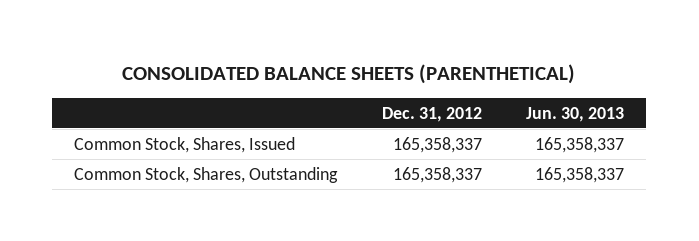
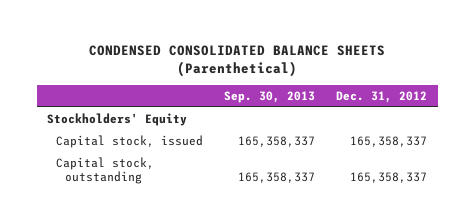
[122,63,576,84] CONSOLIDATED BALANCE SHEETS (PARENTHETICAL) -> [89,44,386,78] CONDENSED CONSOLIDATED BALANCE SHEETS (Parenthetical)
[526,106,625,122] Jun. 30, 2013 -> none
none -> [224,90,316,103] Sep. 30, 2013
none -> [47,112,188,126] Stockholders' Equity
[74,136,296,153] Common Stock, Shares, Issued -> [55,134,203,148] Capital stock, issued
[74,166,339,183] Common Stock, Shares, Outstanding -> [55,156,154,184] Capital stock, outstanding

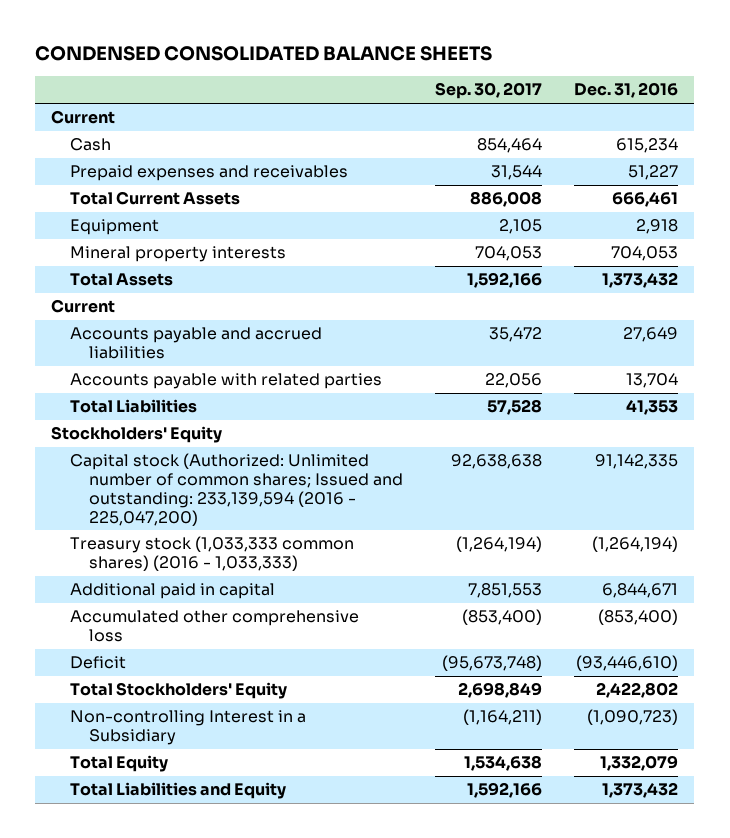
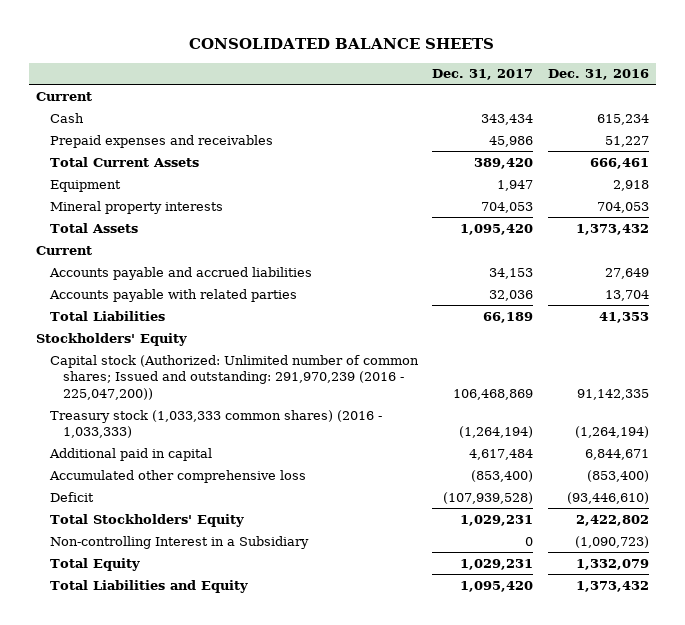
[35,45,493,61] CONDENSED CONSOLIDATED BALANCE SHEETS -> [189,38,495,50] CONSOLIDATED BALANCE SHEETS
[435,82,543,100] Sep. 30, 2017 -> none
none -> [432,69,534,81] Dec. 31, 2017
[70,453,403,526] Capital stock (Authorized: Unlimited number of common shares; Issued and outstanding: 233,139,594 (2016 - 225,047,200) -> [49,354,419,400] Capital stock (Authorized: Unlimited number of common shares; Issued and outstanding: 291,970,239 (2016 - 225,047,200))

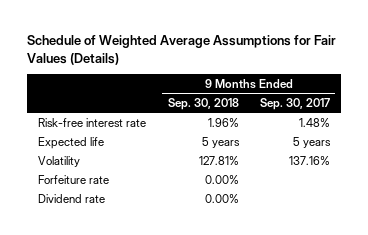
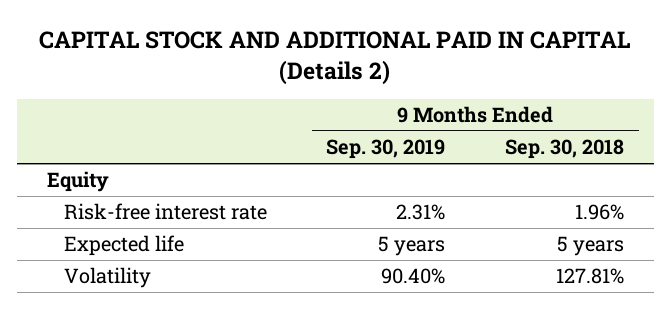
[27,35,337,65] Schedule of Weighted Average Assumptions for Fair Values (Details) -> [39,30,631,85] CAPITAL STOCK AND ADDITIONAL PAID IN CAPITAL (Details 2)
[260,98,331,111] Sep. 30, 2017 -> none
none -> [326,139,446,160] Sep. 30, 2019
none -> [46,171,109,193] Equity
[38,174,110,184] Forfeiture rate -> none
[38,193,106,203] Dividend rate -> none

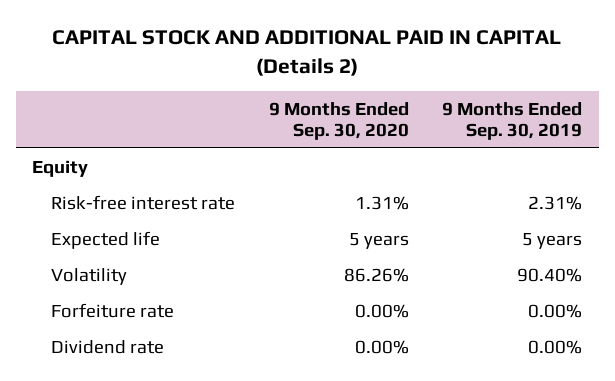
[505,139,625,160] Sep. 30, 2018 -> none
none -> [268,101,409,141] 9 Months Ended Sep. 30, 2020
none -> [51,302,175,318] Forfeiture rate
none -> [51,339,165,354] Dividend rate

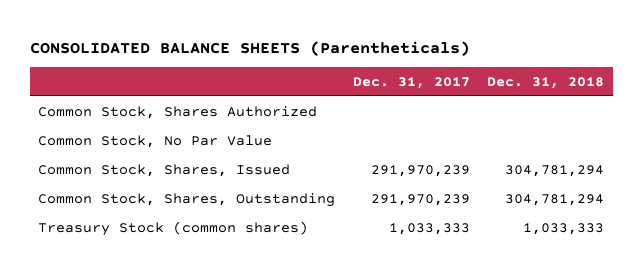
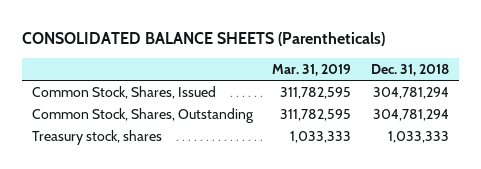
[352,77,470,90] Dec. 31, 2017 -> none
none -> [272,63,352,76] Mar. 31, 2019
[38,105,318,119] Common Stock, Shares Authorized -> none
[38,134,273,148] Common Stock, No Par Value -> none
[38,220,309,236] Treasury Stock (common shares) -> [31,130,162,146] Treasury stock, shares

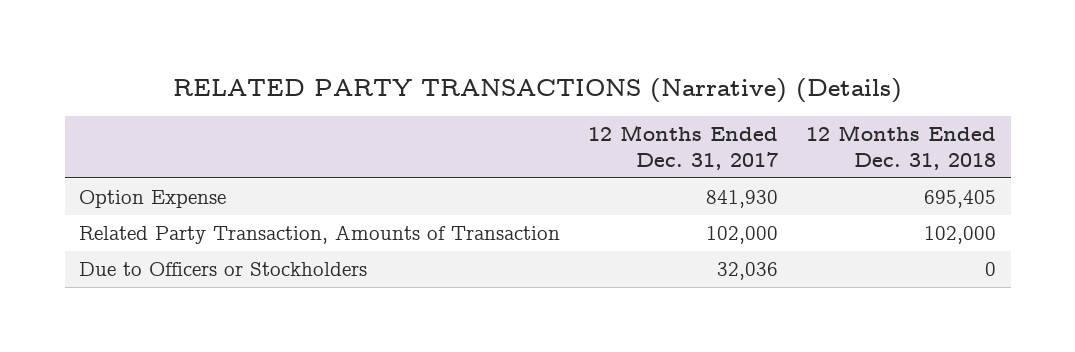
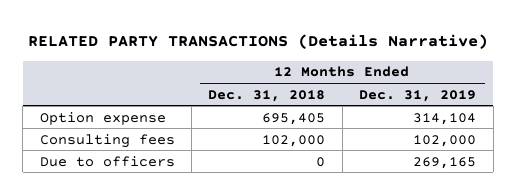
[172,78,902,104] RELATED PARTY TRANSACTIONS (Narrative) (Details) -> [27,33,488,49] RELATED PARTY TRANSACTIONS (Details Narrative)
[588,125,779,171] 12 Months Ended Dec. 31, 2017 -> none
none -> [359,89,477,102] Dec. 31, 2019
[78,189,226,208] Option Expense -> [39,111,166,125] Option expense
[78,224,560,244] Related Party Transaction, Amounts of Transaction -> [39,133,175,148] Consulting fees
[78,261,367,276] Due to Officers or Stockholders -> [39,155,175,167] Due to officers

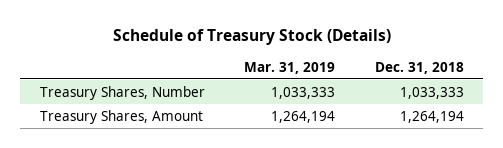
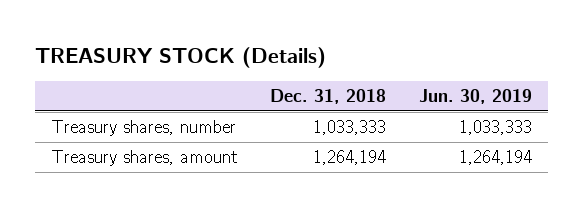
[112,29,391,46] Schedule of Treasury Stock (Details) -> [34,46,326,68] TREASURY STOCK (Details)
[244,61,336,74] Mar. 31, 2019 -> none
none -> [418,88,532,104] Jun. 30, 2019
[39,85,205,100] Treasury Shares, Number -> [51,120,237,137] Treasury shares, number
[39,109,203,124] Treasury Shares, Amount -> [51,150,239,167] Treasury shares, amount

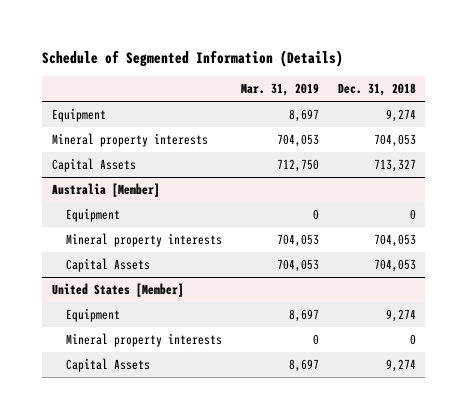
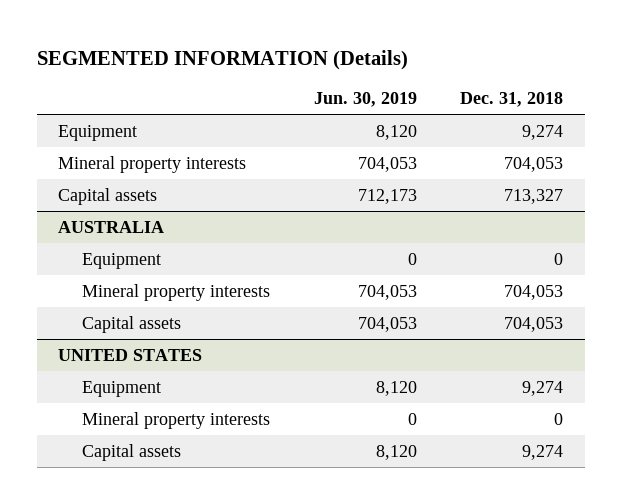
[42,49,344,67] Schedule of Segmented Information (Details) -> [36,49,408,70] SEGMENTED INFORMATION (Details)
[240,82,319,96] Mar. 31, 2019 -> none
none -> [313,92,417,108] Jun. 30, 2019
[51,158,136,173] Capital Assets -> [58,187,158,205] Capital assets
[51,183,160,198] Australia [Member] -> [58,220,165,233] AUSTRALIA
[66,258,151,273] Capital Assets -> [82,315,182,333] Capital assets
[51,283,184,298] United States [Member] -> [58,348,203,361] UNITED STATES
[66,358,151,373] Capital Assets -> [82,443,182,461] Capital assets

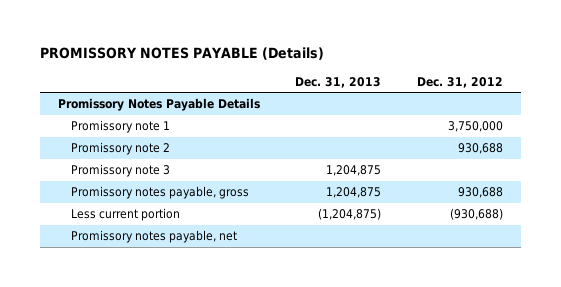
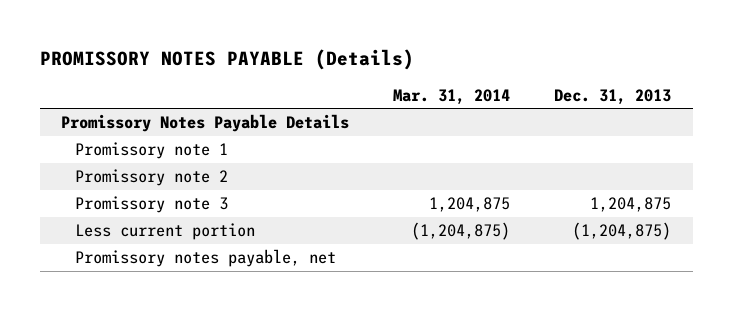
[417,76,504,88] Dec. 31, 2012 -> none
none -> [393,88,511,105] Mar. 31, 2014
[71,186,250,200] Promissory notes payable, gross -> none

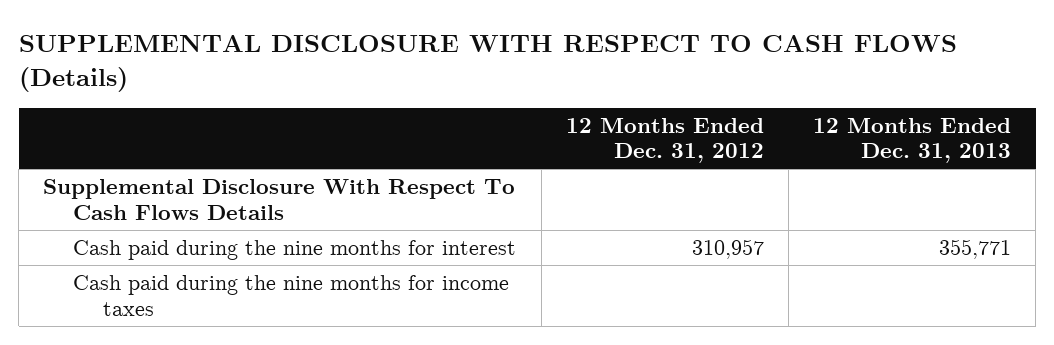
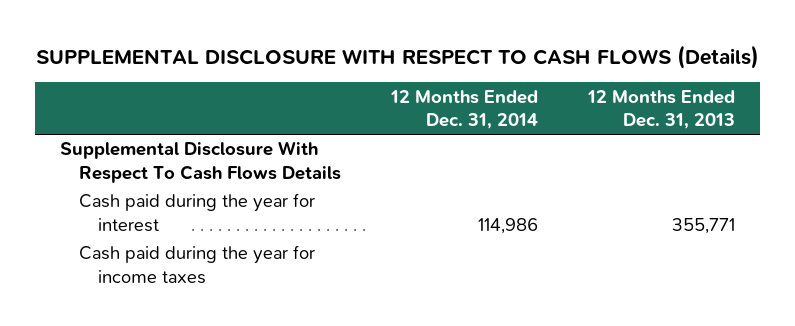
[565,117,764,164] 12 Months Ended Dec. 31, 2012 -> none
none -> [390,89,539,130] 12 Months Ended Dec. 31, 2014
[73,239,517,260] Cash paid during the nine months for interest -> [78,193,315,233] Cash paid during the year for interest
[73,274,510,316] Cash paid during the nine months for income taxes -> [78,245,315,285] Cash paid during the year for income taxes

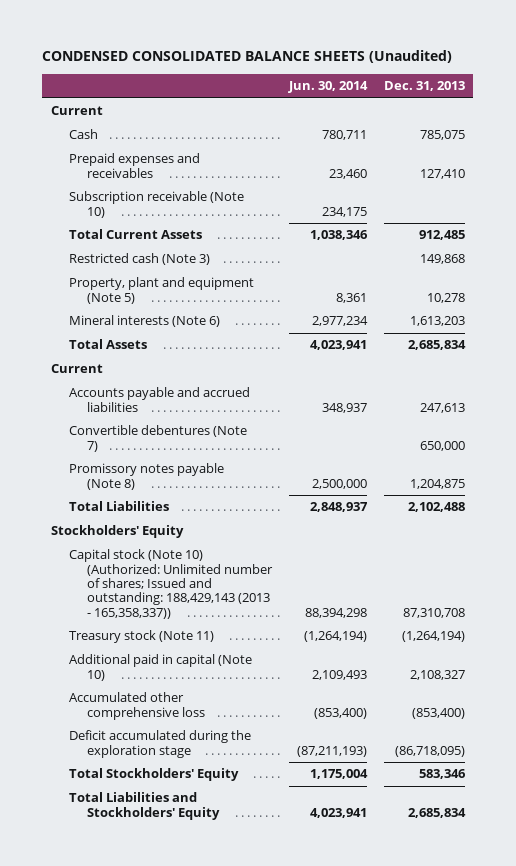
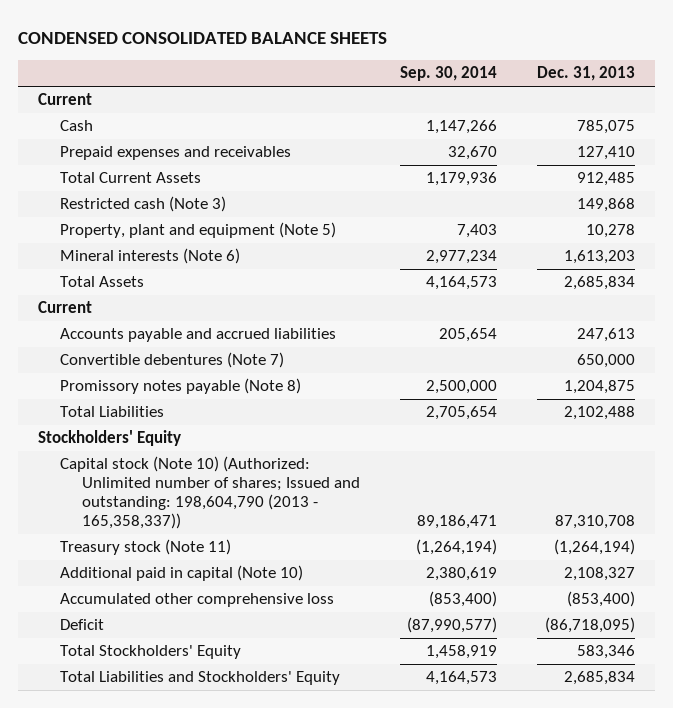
[42,50,453,64] CONDENSED CONSOLIDATED BALANCE SHEETS (Unaudited) -> [18,31,388,44] CONDENSED CONSOLIDATED BALANCE SHEETS
[287,81,368,94] Jun. 30, 2014 -> none
none -> [399,66,497,82] Sep. 30, 2014
[68,191,244,218] Subscription receivable (Note 10) -> none
[68,549,273,619] Capital stock (Note 10) (Authorized: Unlimited number of shares; Issued and outstanding: 188,429,143 (2013 - 165,358,337)) -> [59,456,360,530] Capital stock (Note 10) (Authorized: Unlimited number of shares; Issued and outstanding: 198,604,790 (2013 - 165,358,337))
[68,730,251,758] Deficit accumulated during the exploration stage -> [59,619,104,631] Deficit

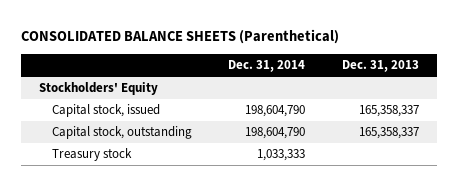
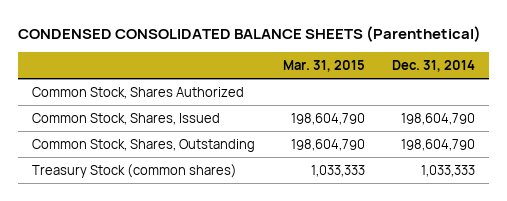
[21,28,340,44] CONSOLIDATED BALANCE SHEETS (Parenthetical) -> [18,25,482,42] CONDENSED CONSOLIDATED BALANCE SHEETS (Parenthetical)
[341,60,419,73] Dec. 31, 2013 -> none
none -> [282,60,365,73] Mar. 31, 2015
[39,82,159,96] Stockholders' Equity -> none
none -> [32,86,245,99] Common Stock, Shares Authorized
[51,104,160,118] Capital stock, issued -> [32,112,221,125] Common Stock, Shares, Issued
[51,126,192,140] Capital stock, outstanding -> [32,138,256,152] Common Stock, Shares, Outstanding
[51,148,132,162] Treasury stock -> [32,163,238,178] Treasury Stock (common shares)

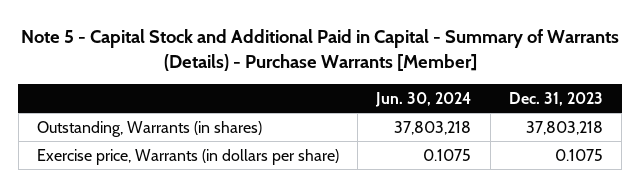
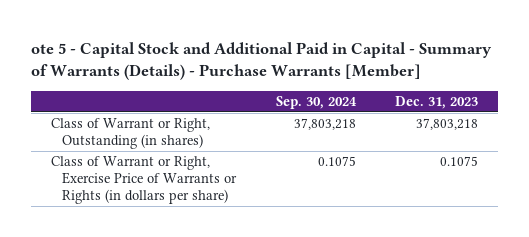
[20,29,619,72] Note 5 - Capital Stock and Additional Paid in Capital - Summary of Warrants (Details) - Purchase Warrants [Member] -> [31,41,493,81] ote 5 - Capital Stock and Additional Paid in Capital - Summary of Warrants (Details) - Purchase Warrants [Member]
[375,91,472,107] Jun. 30, 2024 -> none
none -> [275,95,357,109] Sep. 30, 2024
[36,120,262,137] Outstanding, Warrants (in shares) -> [51,118,211,150] Class of Warrant or Right, Outstanding (in shares)
[36,148,339,165] Exercise price, Warrants (in dollars per share) -> [51,156,238,205] Class of Warrant or Right, Exercise Price of Warrants or Rights (in dollars per share)

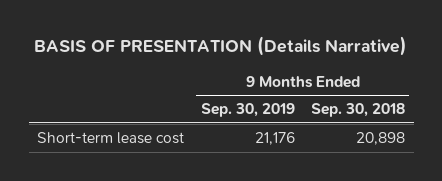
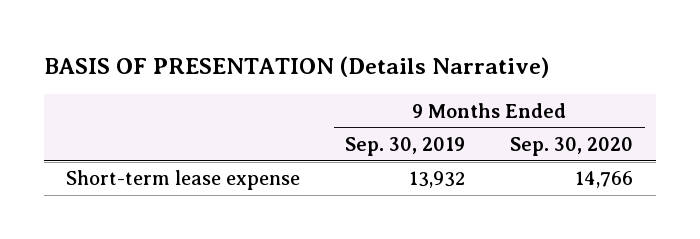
[311,103,406,118] Sep. 30, 2018 -> none
none -> [510,136,634,156] Sep. 30, 2020
[36,132,184,145] Short-term lease cost -> [66,170,301,191] Short-term lease expense
[254,132,295,146] 21,176 -> [409,171,466,189] 13,932

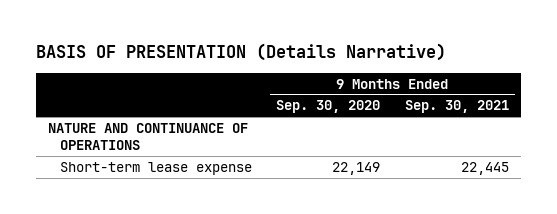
[345,136,466,156] Sep. 30, 2019 -> none
none -> [404,100,509,114] Sep. 30, 2021
none -> [48,123,249,151] NATURE AND CONTINUANCE OF OPERATIONS
[575,171,634,189] 14,766 -> [332,162,381,176] 22,149

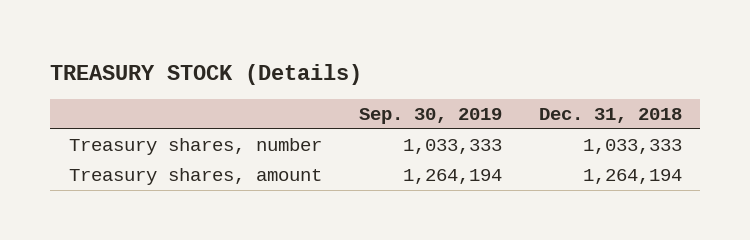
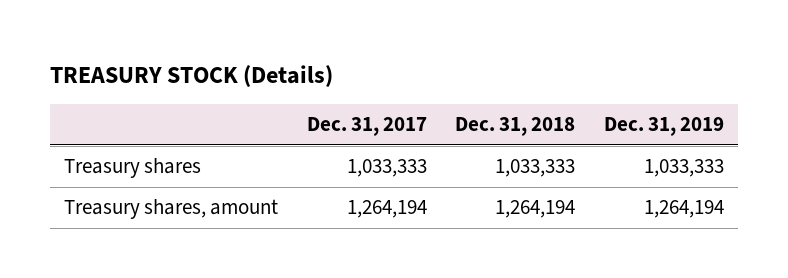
[358,107,502,124] Sep. 30, 2019 -> none
none -> [306,117,427,137] Dec. 31, 2017
none -> [603,117,724,137] Dec. 31, 2019
[68,138,322,156] Treasury shares, number -> [64,158,202,179] Treasury shares

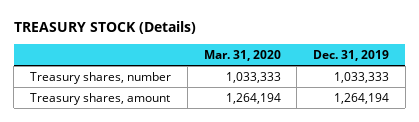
[306,117,427,137] Dec. 31, 2017 -> none
[455,117,576,137] Dec. 31, 2018 -> none
none -> [203,49,281,61] Mar. 31, 2020
[64,158,202,179] Treasury shares -> [30,71,172,84] Treasury shares, number

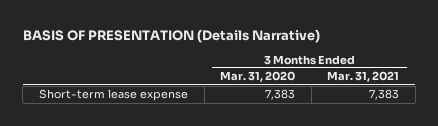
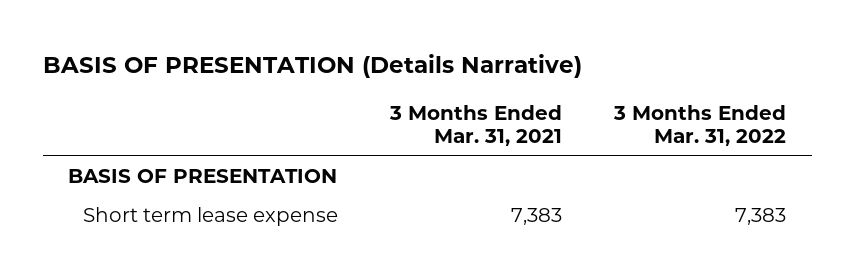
[220,71,296,83] Mar. 31, 2020 -> none
none -> [612,104,786,147] 3 Months Ended Mar. 31, 2022
none -> [68,169,338,184] BASIS OF PRESENTATION
[38,89,188,102] Short-term lease expense -> [83,207,339,227] Short term lease expense

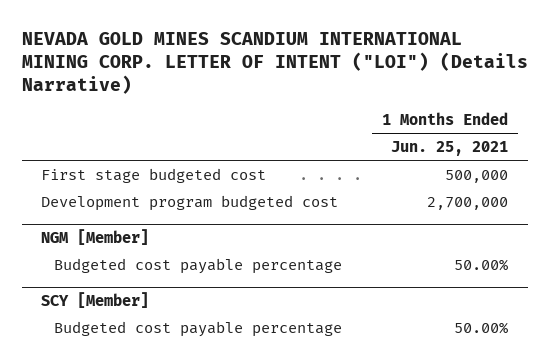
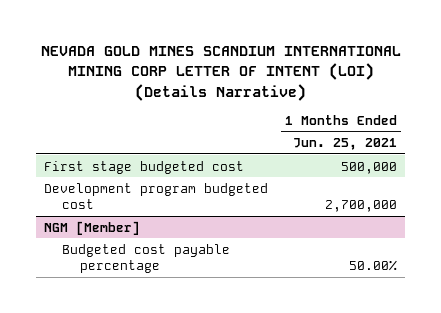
[21,31,528,95] NEVADA GOLD MINES SCANDIUM INTERNATIONAL MINING CORP. LETTER OF INTENT ("LOI") (Details Narrative) -> [40,46,401,101] NEVADA GOLD MINES SCANDIUM INTERNATIONAL MINING CORP LETTER OF INTENT (LOI) (Details Narrative)
[41,291,150,308] SCY [Member] -> none
[54,320,343,337] Budgeted cost payable percentage -> none

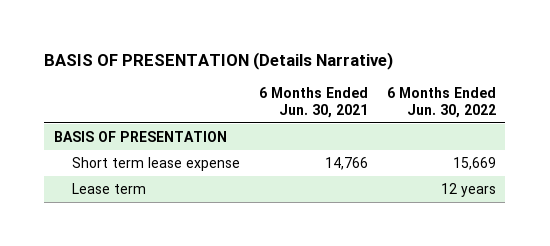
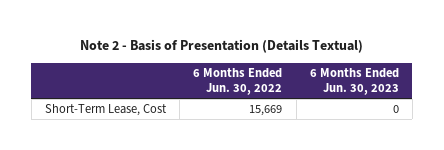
[44,52,394,71] BASIS OF PRESENTATION (Details Narrative) -> [79,39,363,54] Note 2 - Basis of Presentation (Details Textual)
[258,87,368,118] 6 Months Ended Jun. 30, 2021 -> none
none -> [309,67,399,95] 6 Months Ended Jun. 30, 2023
[53,130,227,142] BASIS OF PRESENTATION -> none
[71,182,146,194] Lease term -> none
[71,156,240,171] Short term lease expense -> [44,104,167,117] Short-Term Lease, Cost

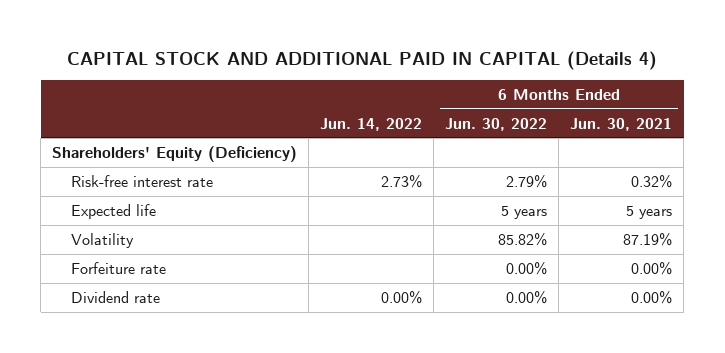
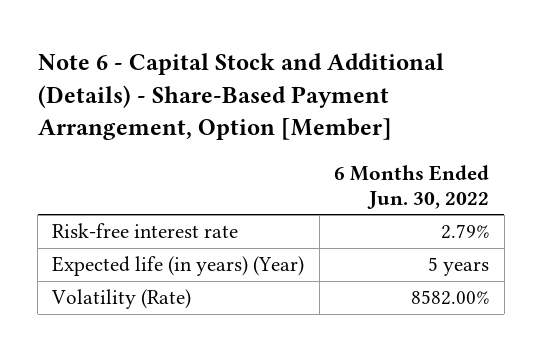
[67,50,658,70] CAPITAL STOCK AND ADDITIONAL PAID IN CAPITAL (Details 4) -> [37,53,444,141] Note 6 - Capital Stock and Additional (Details) - Share-Based Payment Arrangement, Option [Member]
[320,117,423,131] Jun. 14, 2022 -> none
[570,117,673,131] Jun. 30, 2021 -> none
[52,145,298,162] Shareholders' Equity (Deficiency) -> none
[71,261,167,274] Forfeiture rate -> none
[71,290,161,303] Dividend rate -> none
[71,203,157,219] Expected life -> [52,256,305,277] Expected life (in years) (Year)
[71,232,135,248] Volatility -> [51,289,192,310] Volatility (Rate)
[498,231,548,246] 85.82% -> [411,290,490,306] 8582.00%

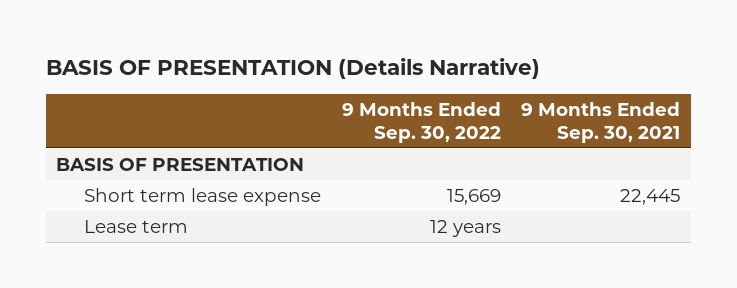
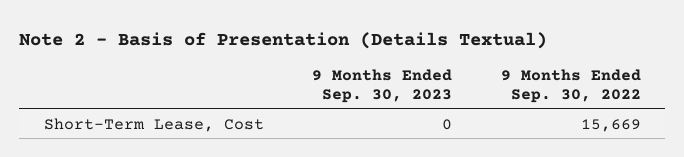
[46,57,541,79] BASIS OF PRESENTATION (Details Narrative) -> [19,31,548,49] Note 2 - Basis of Presentation (Details Textual)
[521,101,681,143] 9 Months Ended Sep. 30, 2021 -> none
none -> [312,69,453,104] 9 Months Ended Sep. 30, 2023
[56,158,305,172] BASIS OF PRESENTATION -> none
[83,220,188,234] Lease term -> none
[83,188,321,207] Short term lease expense -> [43,117,264,132] Short-Term Lease, Cost

